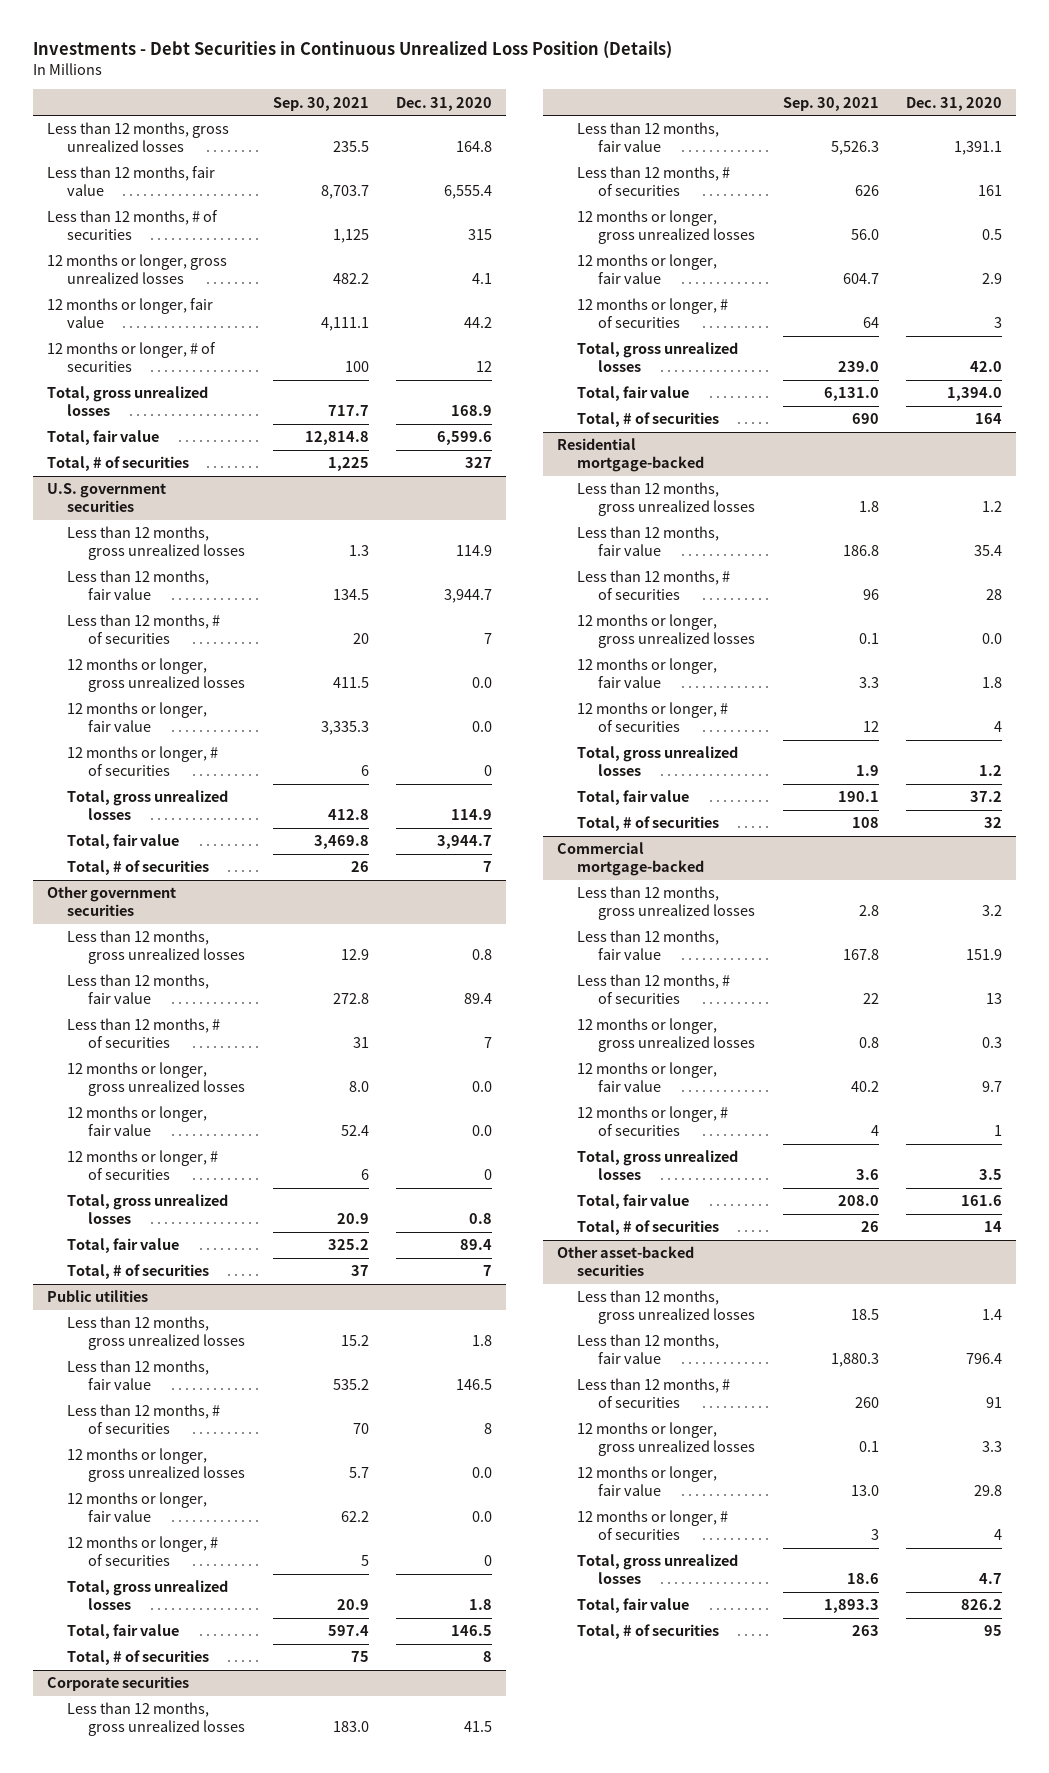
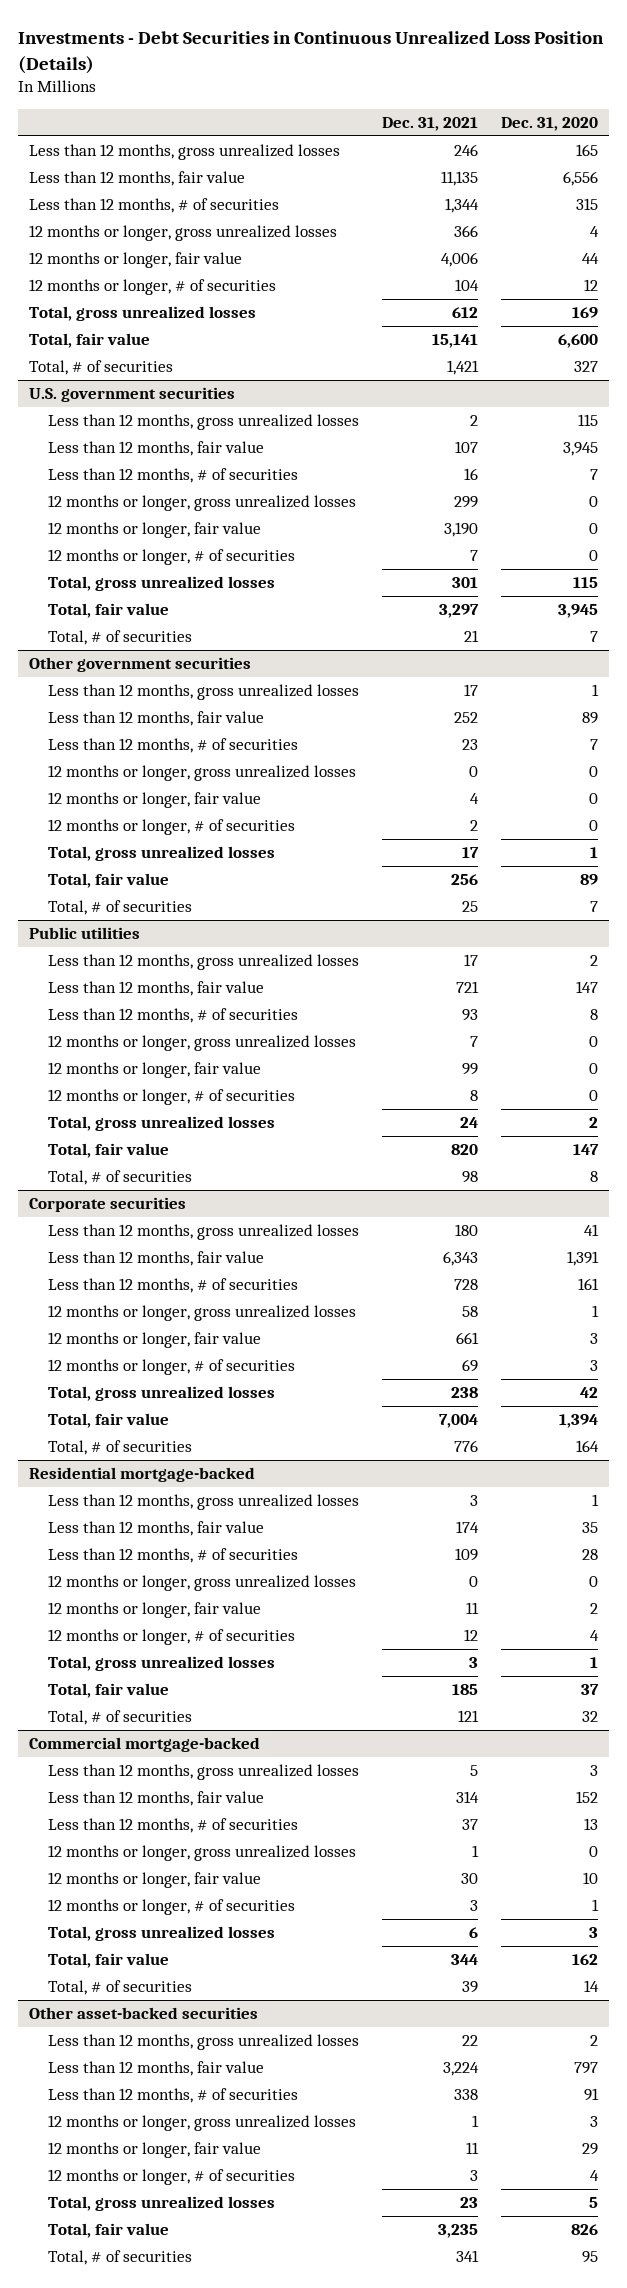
[272,96,369,111] Sep. 30, 2021 -> none
none -> [381,117,478,132] Dec. 31, 2021
[456,140,493,152] 164.8 -> [575,143,598,156] 165
[444,184,493,199] 6,555.4 -> [562,170,598,186] 6,556
[472,272,493,284] 4.1 -> [589,225,599,237] 4
[464,316,493,328] 44.2 -> [581,252,599,264] 44
[451,404,493,416] 168.9 -> [571,306,598,318] 169
[437,431,493,446] 6,599.6 -> [557,333,598,348] 6,600
[456,544,493,556] 114.9 -> [577,413,598,426] 115
[444,588,493,603] 3,944.7 -> [562,441,598,456] 3,945
[472,676,493,688] 0.0 -> [588,495,598,507] 0
[472,720,493,732] 0.0 -> [588,522,598,534] 0
[451,808,493,820] 114.9 -> [572,576,598,588] 115
[437,835,493,850] 3,944.7 -> [557,603,598,618] 3,945
[472,948,493,960] 0.8 -> [591,683,599,696] 1
[464,992,493,1004] 89.4 -> [581,711,598,724] 89
[472,1080,493,1092] 0.0 -> [588,765,598,777] 0
[472,1124,493,1136] 0.0 -> [588,792,598,804] 0
[469,1212,493,1224] 0.8 -> [589,846,598,858] 1
[460,1239,493,1251] 89.4 -> [579,873,598,885] 89
[472,1334,493,1346] 1.8 -> [589,954,598,966] 2
[456,1378,493,1390] 146.5 -> [575,980,598,993] 147
[472,1466,493,1478] 0.0 -> [588,1035,598,1047] 0
[472,1510,493,1522] 0.0 -> [588,1062,598,1074] 0
[469,1598,493,1610] 1.8 -> [588,1116,598,1128] 2
[451,1625,493,1637] 146.5 -> [572,1143,599,1155] 147
[464,1720,493,1732] 41.5 -> [583,1223,599,1236] 41
[954,140,1003,155] 1,391.1 -> [566,1250,599,1266] 1,391
[982,228,1003,240] 0.5 -> [591,1304,599,1317] 1
[982,272,1003,284] 2.9 -> [589,1332,598,1344] 3
[970,360,1003,372] 42.0 -> [579,1386,598,1398] 42
[947,387,1003,402] 1,394.0 -> [558,1413,598,1428] 1,394
[982,500,1003,512] 1.2 -> [591,1493,599,1506] 1
[974,544,1003,556] 35.4 -> [581,1521,598,1533] 35
[982,632,1003,644] 0.0 -> [588,1575,598,1587] 0
[982,676,1003,688] 1.8 -> [589,1602,598,1614] 2
[979,764,1003,776] 1.2 -> [589,1656,598,1668] 1
[970,791,1003,803] 37.2 -> [580,1683,599,1695] 37
[982,904,1003,916] 3.2 -> [589,1764,598,1776] 3
[966,948,1003,960] 151.9 -> [575,1790,598,1803] 152
[982,1036,1003,1048] 0.3 -> [588,1845,598,1857] 0
[982,1080,1003,1092] 9.7 -> [582,1871,598,1884] 10
[979,1168,1003,1180] 3.5 -> [588,1926,598,1938] 3
[961,1195,1003,1207] 161.6 -> [571,1953,598,1965] 162
[982,1308,1003,1320] 1.4 -> [589,2034,598,2046] 2
[966,1352,1003,1364] 796.4 -> [573,2061,598,2074] 797
[982,1440,1003,1452] 3.3 -> [589,2115,598,2127] 3
[974,1484,1003,1496] 29.8 -> [581,2142,598,2155] 29
[979,1572,1003,1584] 4.7 -> [588,2196,598,2208] 5
[961,1599,1003,1611] 826.2 -> [570,2223,598,2235] 826

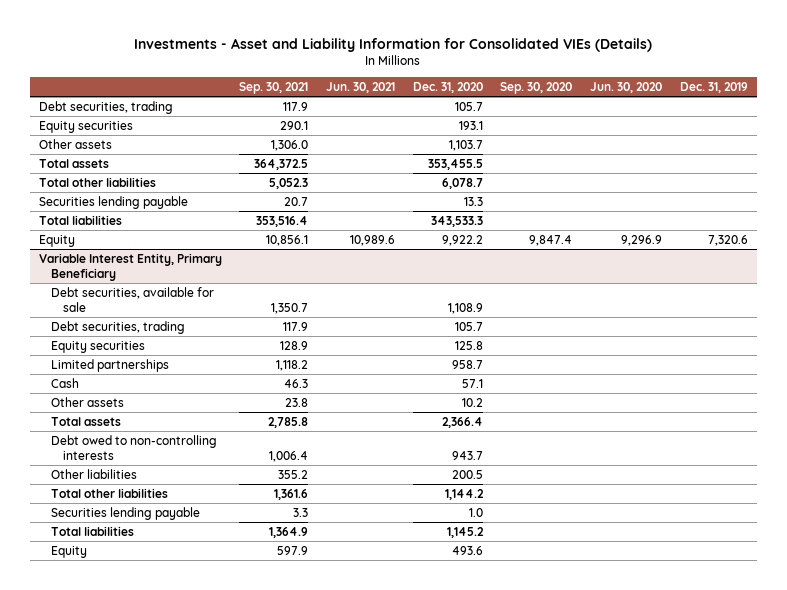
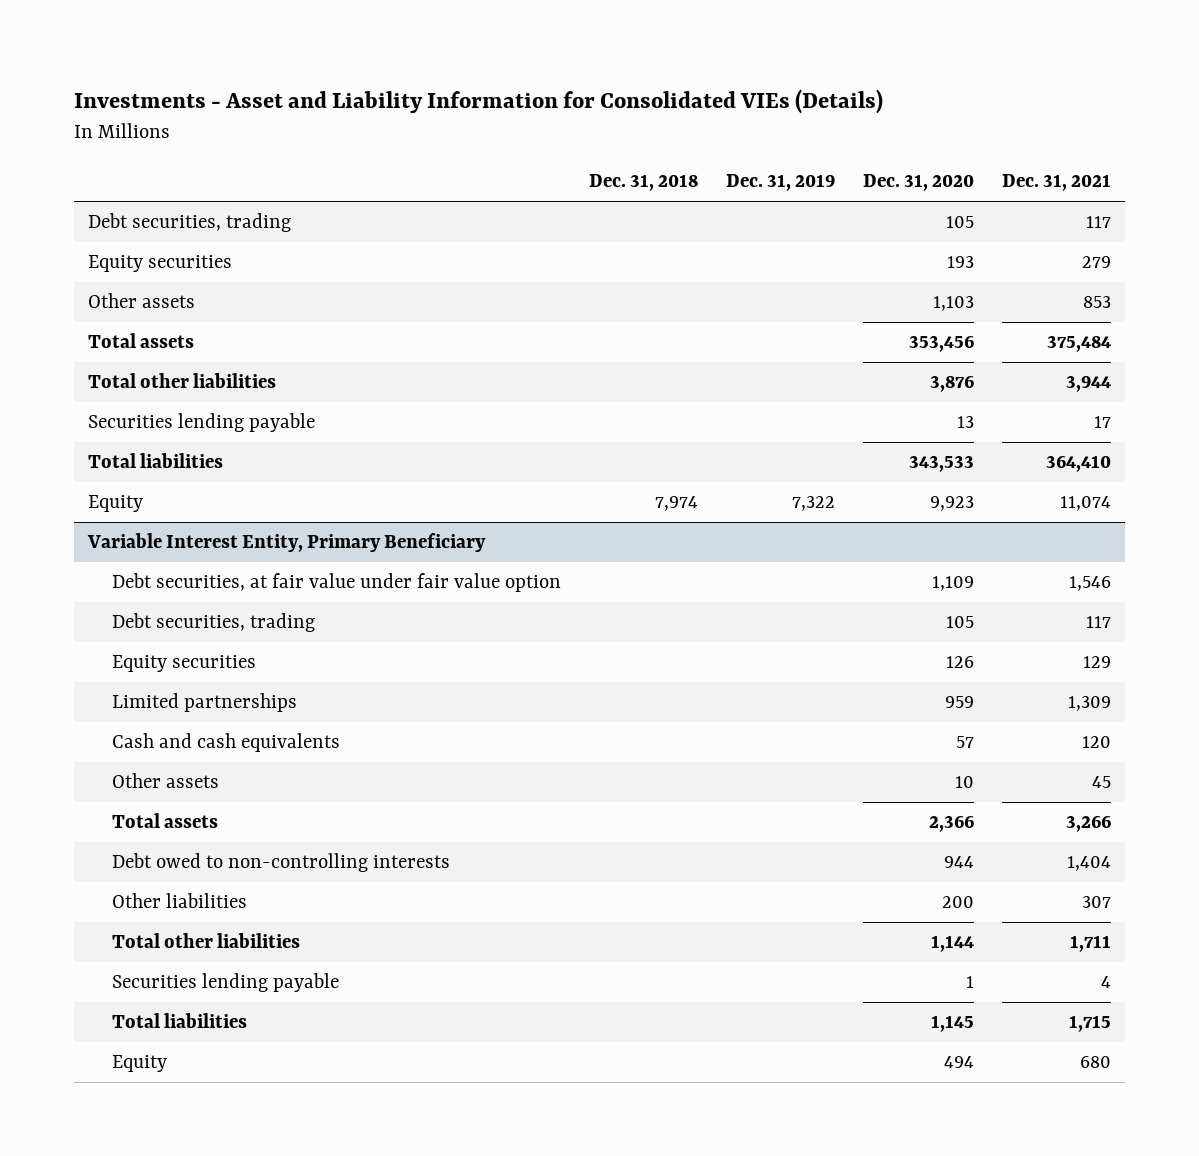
[239,81,309,94] Sep. 30, 2021 -> none
[326,81,396,93] Jun. 30, 2021 -> none
[500,81,573,94] Sep. 30, 2020 -> none
[590,81,663,93] Jun. 30, 2020 -> none
none -> [588,174,698,192] Dec. 31, 2018
none -> [1002,174,1112,192] Dec. 31, 2021
[454,101,483,111] 105.7 -> [945,216,974,229] 105
[458,120,483,130] 193.1 -> [946,256,974,269] 193
[448,139,483,151] 1,103.7 -> [932,296,974,312] 1,103
[427,158,483,170] 353,455.5 -> [908,335,974,353] 353,456
[441,177,483,189] 6,078.7 -> [929,375,974,393] 3,876
[463,196,483,206] 13.3 -> [956,416,974,429] 13
[430,215,483,227] 343,533.3 -> [908,456,974,473] 343,533
[441,234,483,246] 9,922.2 -> [929,496,974,512] 9,923
[707,234,748,246] 7,320.6 -> [791,496,835,512] 7,322
[51,286,215,313] Debt securities, available for sale -> [111,573,561,593] Debt securities, at fair value under fair value option
[447,303,483,315] 1,108.9 -> [931,576,974,592] 1,109
[454,321,483,331] 105.7 -> [945,616,974,629] 105
[454,340,483,350] 125.8 -> [945,656,974,669] 126
[451,359,483,369] 958.7 -> [944,696,974,709] 959
[51,377,80,388] Cash -> [111,733,340,753] Cash and cash equivalents
[461,378,483,388] 57.1 -> [955,736,974,749] 57
[461,397,483,407] 10.2 -> [954,776,974,789] 10
[441,416,483,428] 2,366.4 -> [928,815,974,833] 2,366
[451,451,483,461] 943.7 -> [943,856,974,869] 944
[451,469,483,479] 200.5 -> [941,896,974,909] 200
[444,488,484,500] 1,144.2 -> [930,935,974,953] 1,144
[468,507,483,517] 1.0 -> [965,976,974,989] 1
[446,526,484,538] 1,145.2 -> [930,1015,974,1033] 1,145
[451,545,483,555] 493.6 -> [943,1056,974,1069] 494

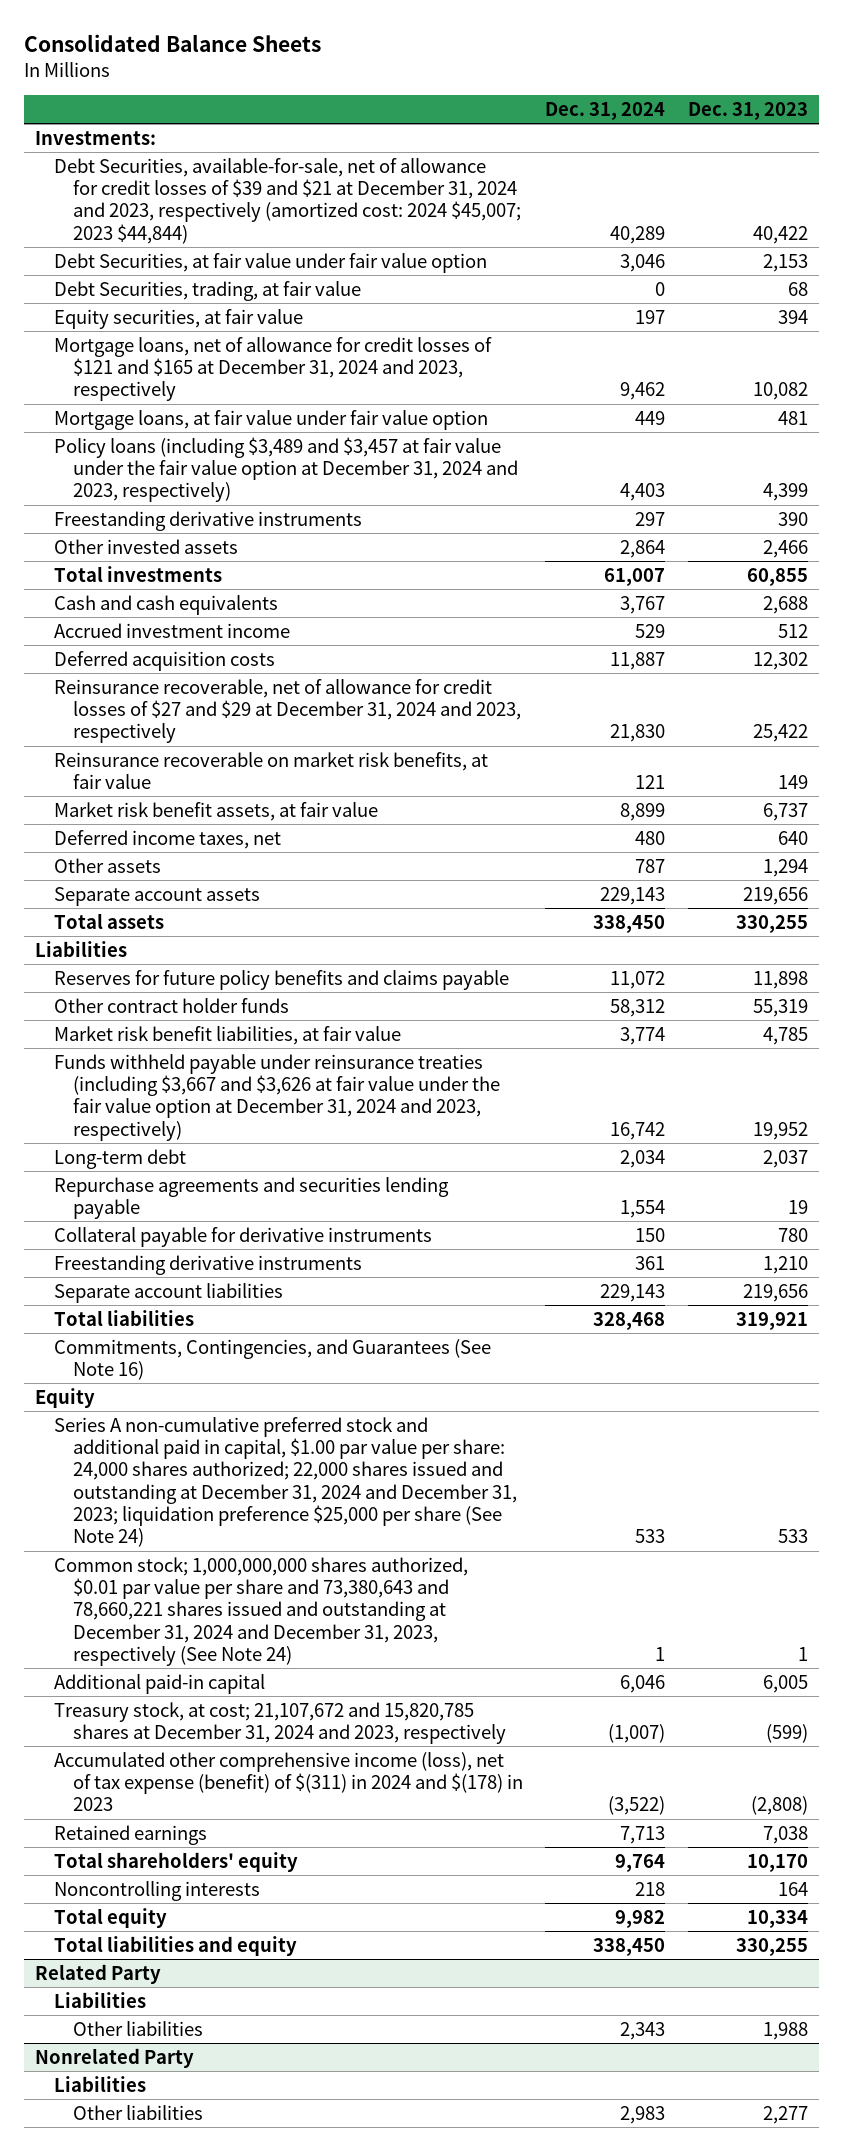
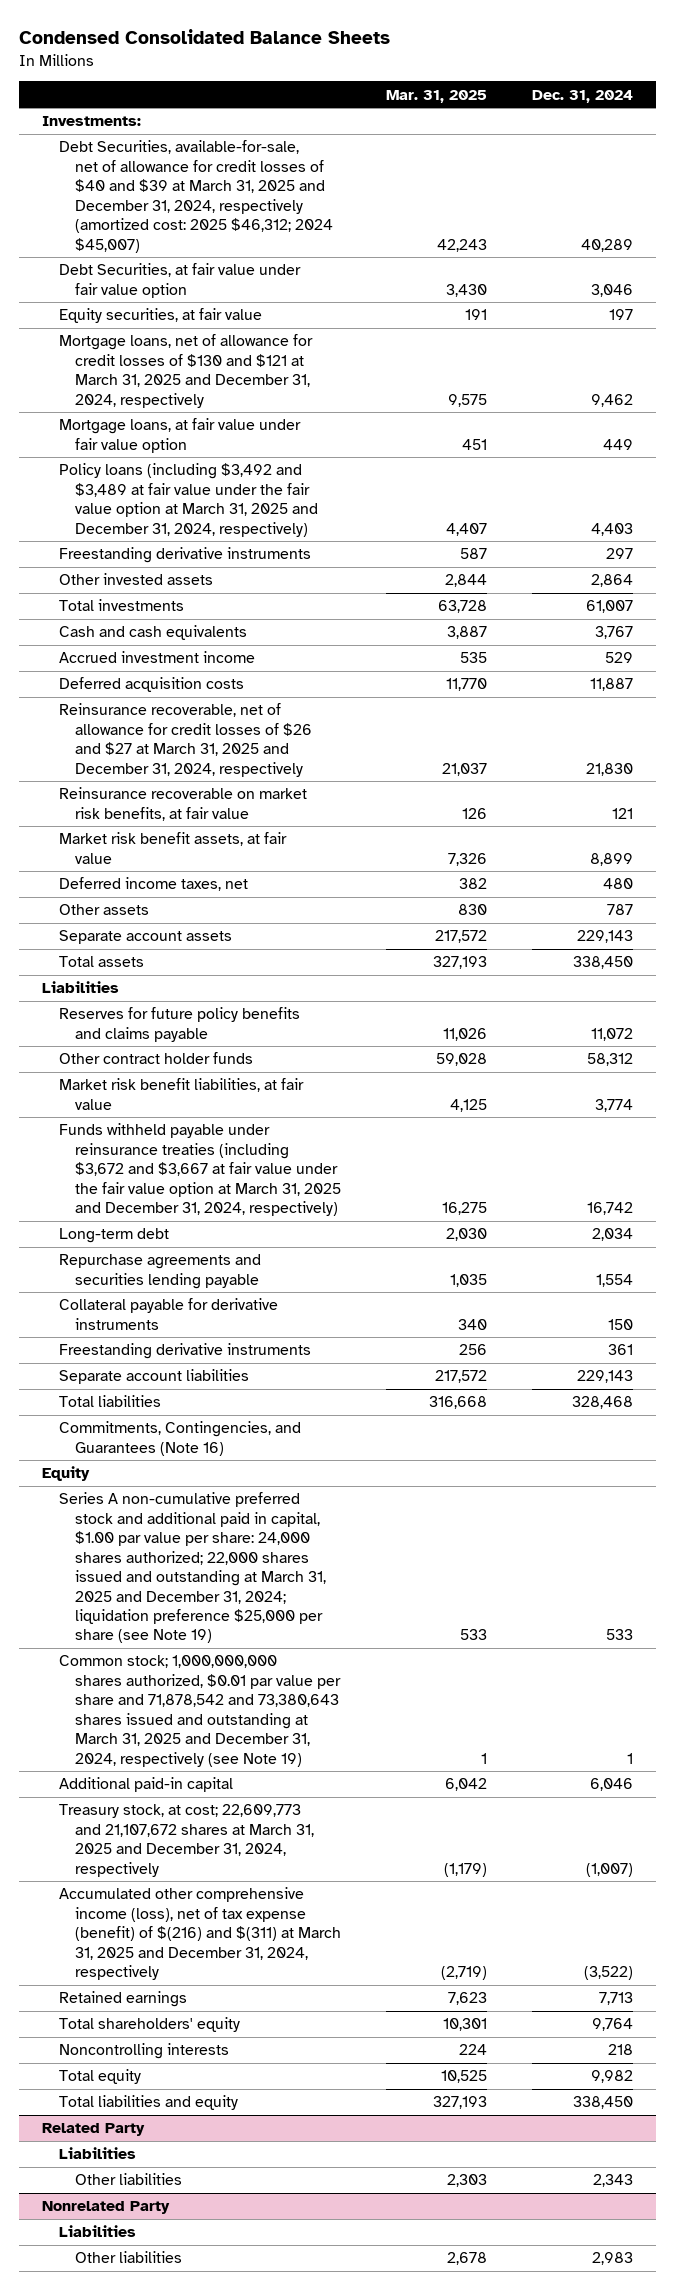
[23,34,321,53] Consolidated Balance Sheets -> [19,28,391,44] Condensed Consolidated Balance Sheets
[687,101,808,120] Dec. 31, 2023 -> none
none -> [386,89,488,103] Mar. 31, 2025
[53,157,521,244] Debt Securities, available-for-sale, net of allowance for credit losses of $39 and $21 at December 31, 2024 and 2023, respectively (amortized cost: 2024 $45,007; 2023 $44,844) -> [58,140,334,253] Debt Securities, available-for-sale, net of allowance for credit losses of $40 and $39 at March 31, 2025 and December 31, 2024, respectively (amortized cost: 2025 $46,312; 2024 $45,007)
[53,280,361,301] Debt Securities, trading, at fair value -> none
[53,336,492,402] Mortgage loans, net of allowance for credit losses of $121 and $165 at December 31, 2024 and 2023, respectively -> [58,334,313,408] Mortgage loans, net of allowance for credit losses of $130 and $121 at March 31, 2025 and December 31, 2024, respectively
[53,436,518,503] Policy loans (including $3,489 and $3,457 at fair value under the fair value option at December 31, 2024 and 2023, respectively) -> [58,463,319,537] Policy loans (including $3,492 and $3,489 at fair value under the fair value option at March 31, 2025 and December 31, 2024, respectively)
[53,678,521,744] Reinsurance recoverable, net of allowance for credit losses of $27 and $29 at December 31, 2024 and 2023, respectively -> [58,703,313,777] Reinsurance recoverable, net of allowance for credit losses of $26 and $27 at March 31, 2025 and December 31, 2024, respectively
[53,1053,500,1141] Funds withheld payable under reinsurance treaties (including $3,667 and $3,626 at fair value under the fair value option at December 31, 2024 and 2023, respectively) -> [58,1123,342,1217] Funds withheld payable under reinsurance treaties (including $3,672 and $3,667 at fair value under the fair value option at March 31, 2025 and December 31, 2024, respectively)
[53,1338,491,1381] Commitments, Contingencies, and Guarantees (See Note 16) -> [58,1421,301,1456] Commitments, Contingencies, and Guarantees (Note 16)
[53,1416,517,1548] Series A non-cumulative preferred stock and additional paid in capital, $1.00 par value per share: 24,000 shares authorized; 22,000 shares issued and outstanding at December 31, 2024 and December 31, 2023; liquidation preference $25,000 per share (See Note 24) -> [58,1492,327,1644] Series A non-cumulative preferred stock and additional paid in capital, $1.00 par value per share: 24,000 shares authorized; 22,000 shares issued and outstanding at March 31, 2025 and December 31, 2024; liquidation preference $25,000 per share (see Note 19)
[53,1556,468,1666] Common stock; 1,000,000,000 shares authorized, $0.01 par value per share and 73,380,643 and 78,660,221 shares issued and outstanding at December 31, 2024 and December 31, 2023, respectively (See Note 24) -> [58,1655,342,1767] Common stock; 1,000,000,000 shares authorized, $0.01 par value per share and 71,878,542 and 73,380,643 shares issued and outstanding at March 31, 2025 and December 31, 2024, respectively (see Note 19)
[53,1701,506,1745] Treasury stock, at cost; 21,107,672 and 15,820,785 shares at December 31, 2024 and 2023, respectively -> [58,1804,315,1877] Treasury stock, at cost; 22,609,773 and 21,107,672 shares at March 31, 2025 and December 31, 2024, respectively
[53,1751,523,1812] Accumulated other comprehensive income (loss), net of tax expense (benefit) of $(311) in 2024 and $(178) in 2023 -> [58,1887,342,1981] Accumulated other comprehensive income (loss), net of tax expense (benefit) of $(216) and $(311) at March 31, 2025 and December 31, 2024, respectively

